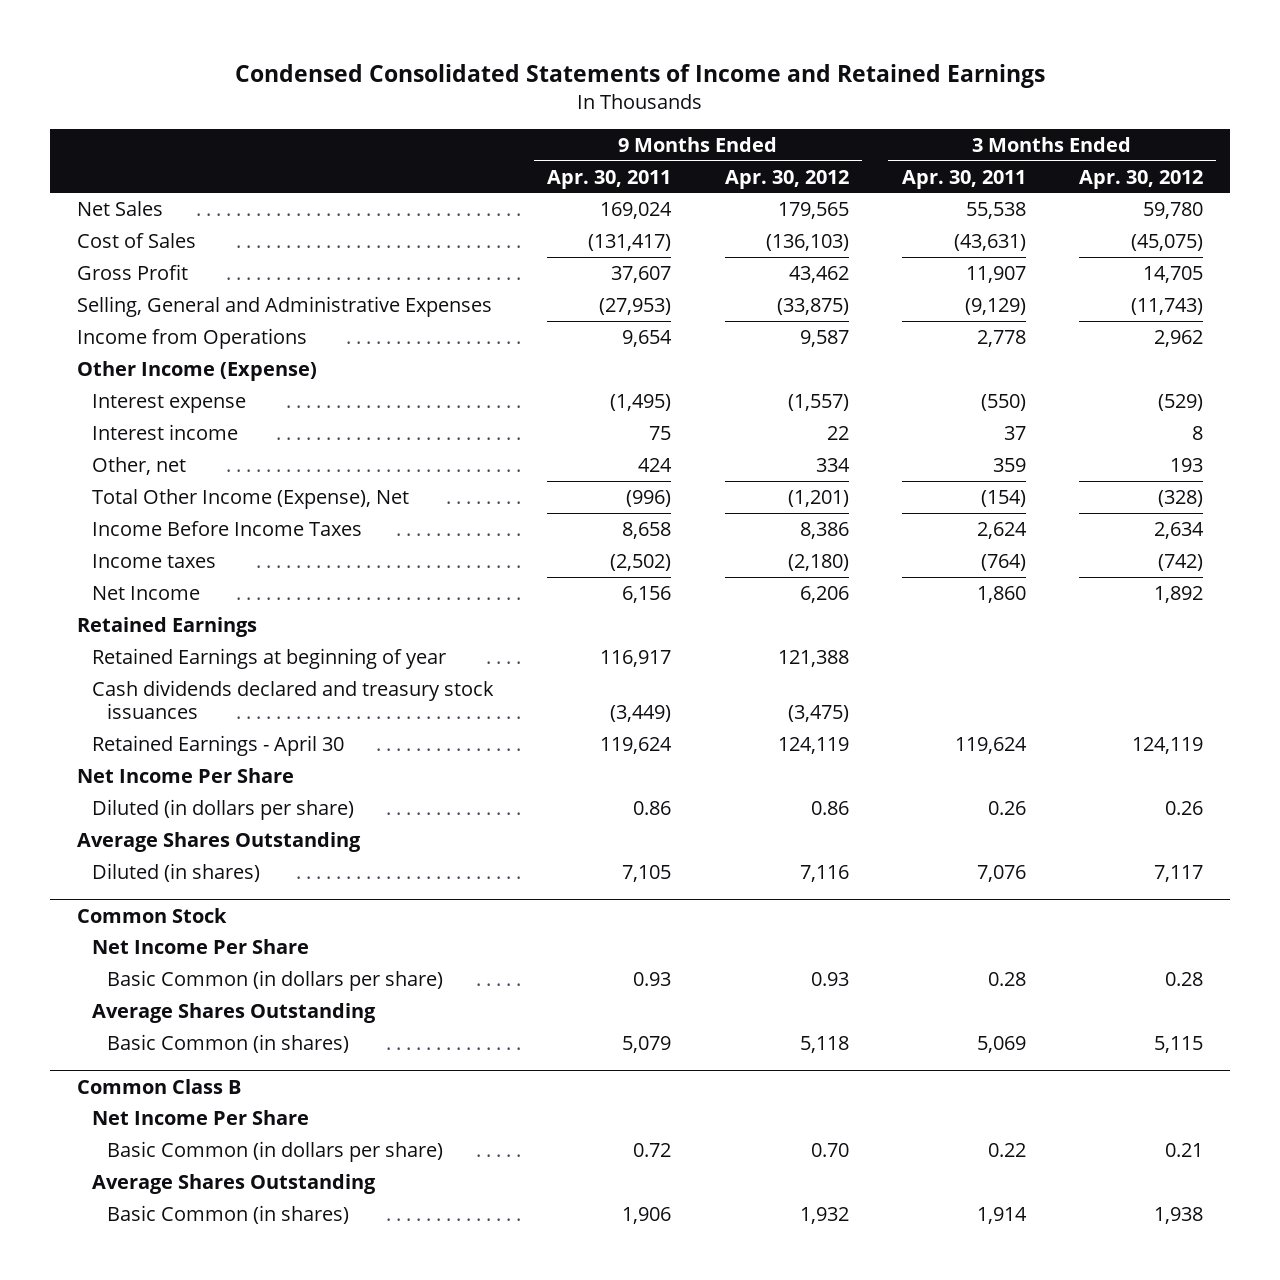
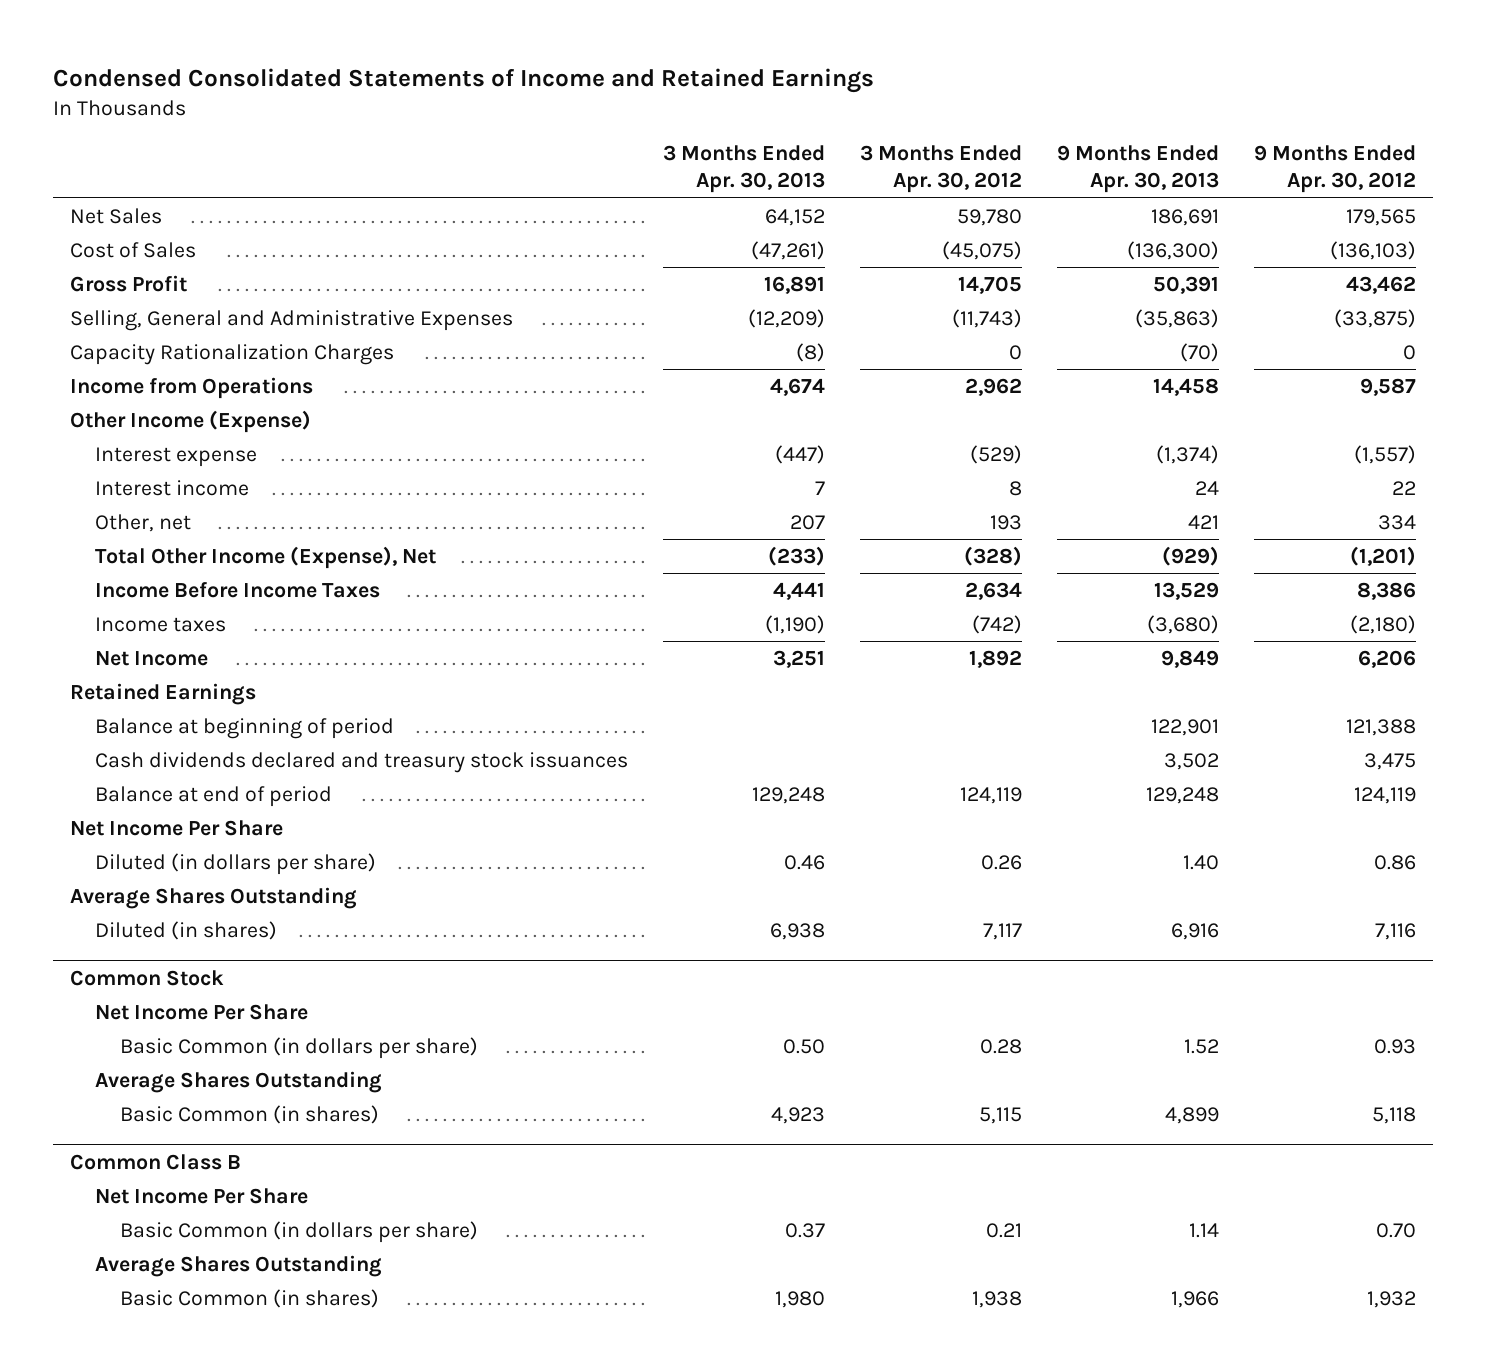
[547,169,672,189] Apr. 30, 2011 -> none
[901,169,1026,189] Apr. 30, 2011 -> none
none -> [662,144,825,194] 3 Months Ended Apr. 30, 2013
none -> [1056,144,1219,194] 9 Months Ended Apr. 30, 2013
none -> [70,343,395,365] Capacity Rationalization Charges
[92,647,447,669] Retained Earnings at beginning of year -> [94,717,394,739] Balance at beginning of period
[787,705,849,723] (3,475) -> [1363,752,1416,770] 3,475
[92,734,345,756] Retained Earnings - April 30 -> [94,785,332,807] Balance at end of period

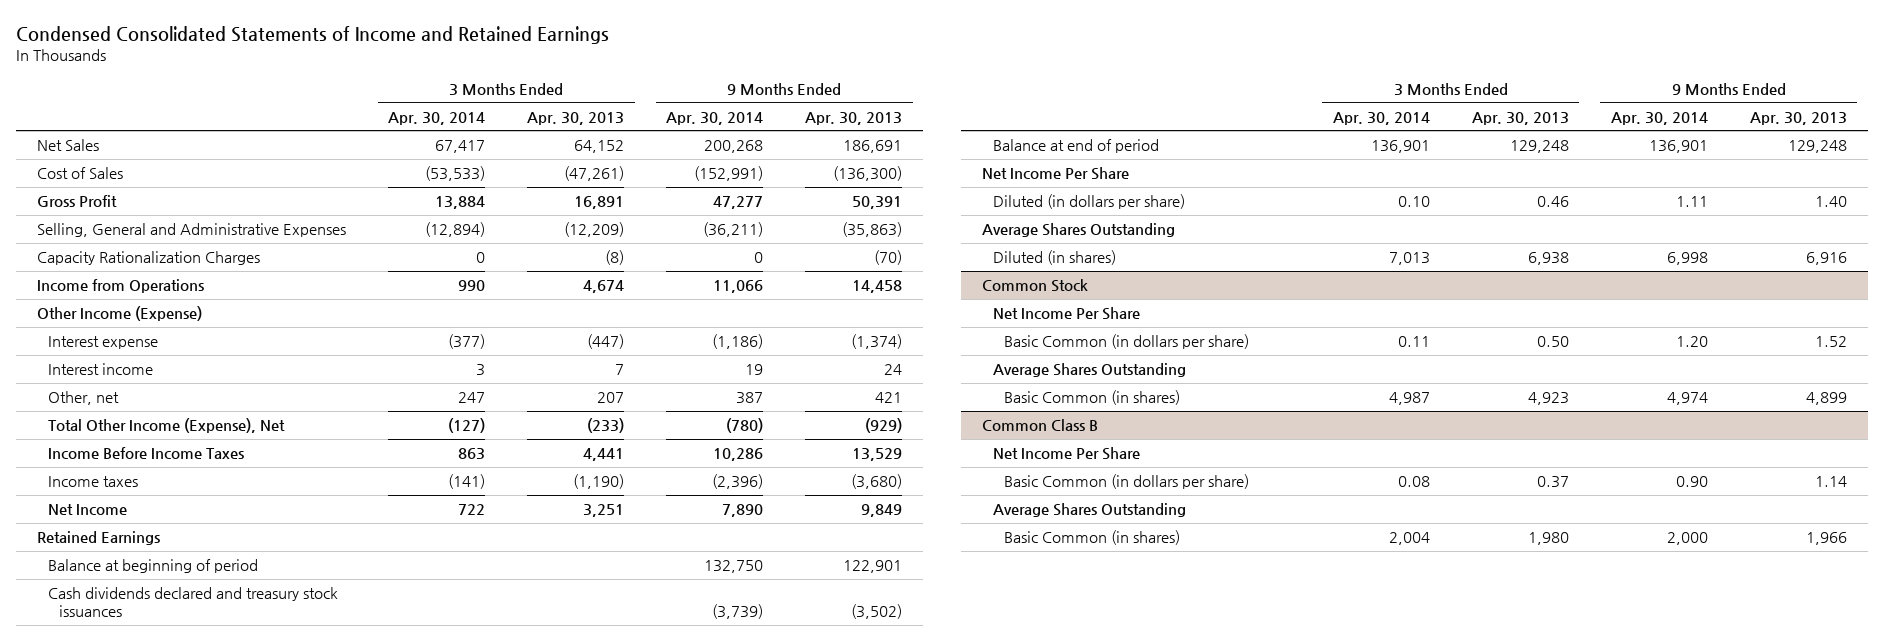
[859,144,1022,194] 3 Months Ended Apr. 30, 2012 -> none
[1253,144,1416,194] 9 Months Ended Apr. 30, 2012 -> none
none -> [388,111,486,125] Apr. 30, 2014
none -> [666,111,764,125] Apr. 30, 2014
[1163,752,1219,770] 3,502 -> [851,604,903,620] (3,502)

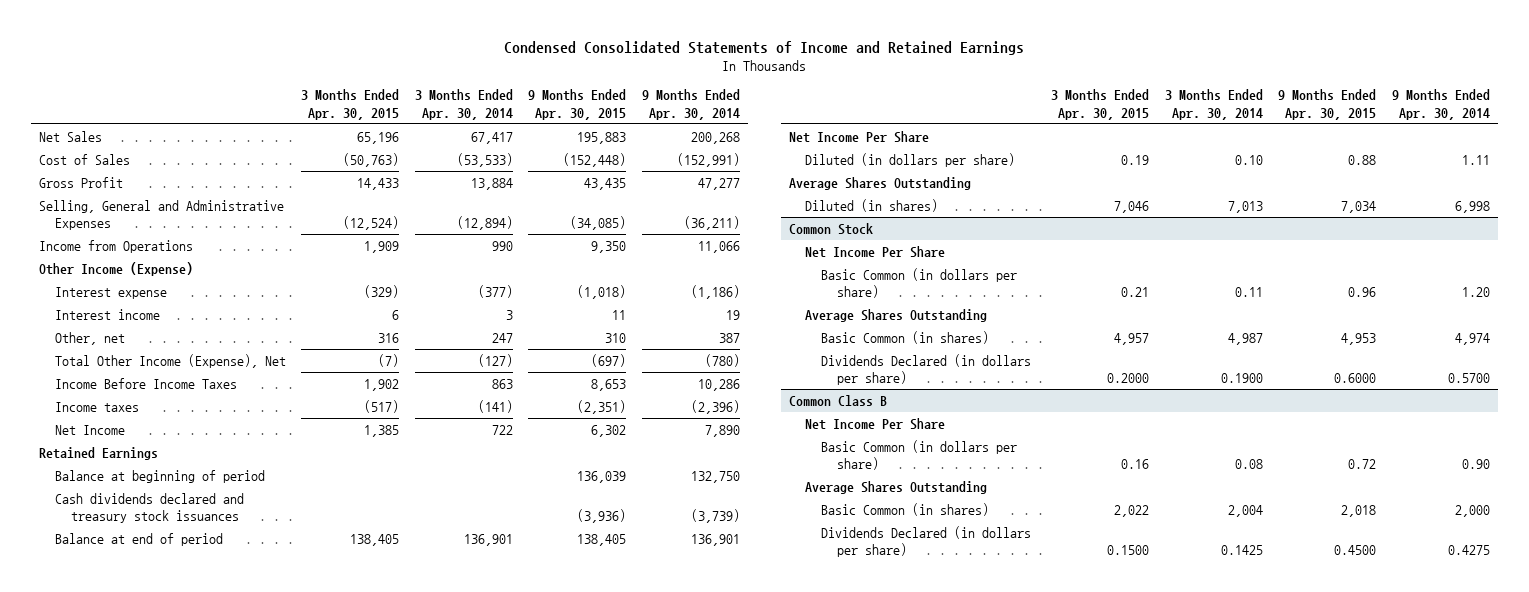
[527,111,625,125] Apr. 30, 2013 -> none
[805,111,903,125] Apr. 30, 2013 -> none
none -> [301,89,400,120] 3 Months Ended Apr. 30, 2015
none -> [528,89,627,120] 9 Months Ended Apr. 30, 2015
[37,251,261,266] Capacity Rationalization Charges -> none
none -> [820,353,1031,386] Dividends Declared (in dollars per share)
none -> [820,525,1031,558] Dividends Declared (in dollars per share)

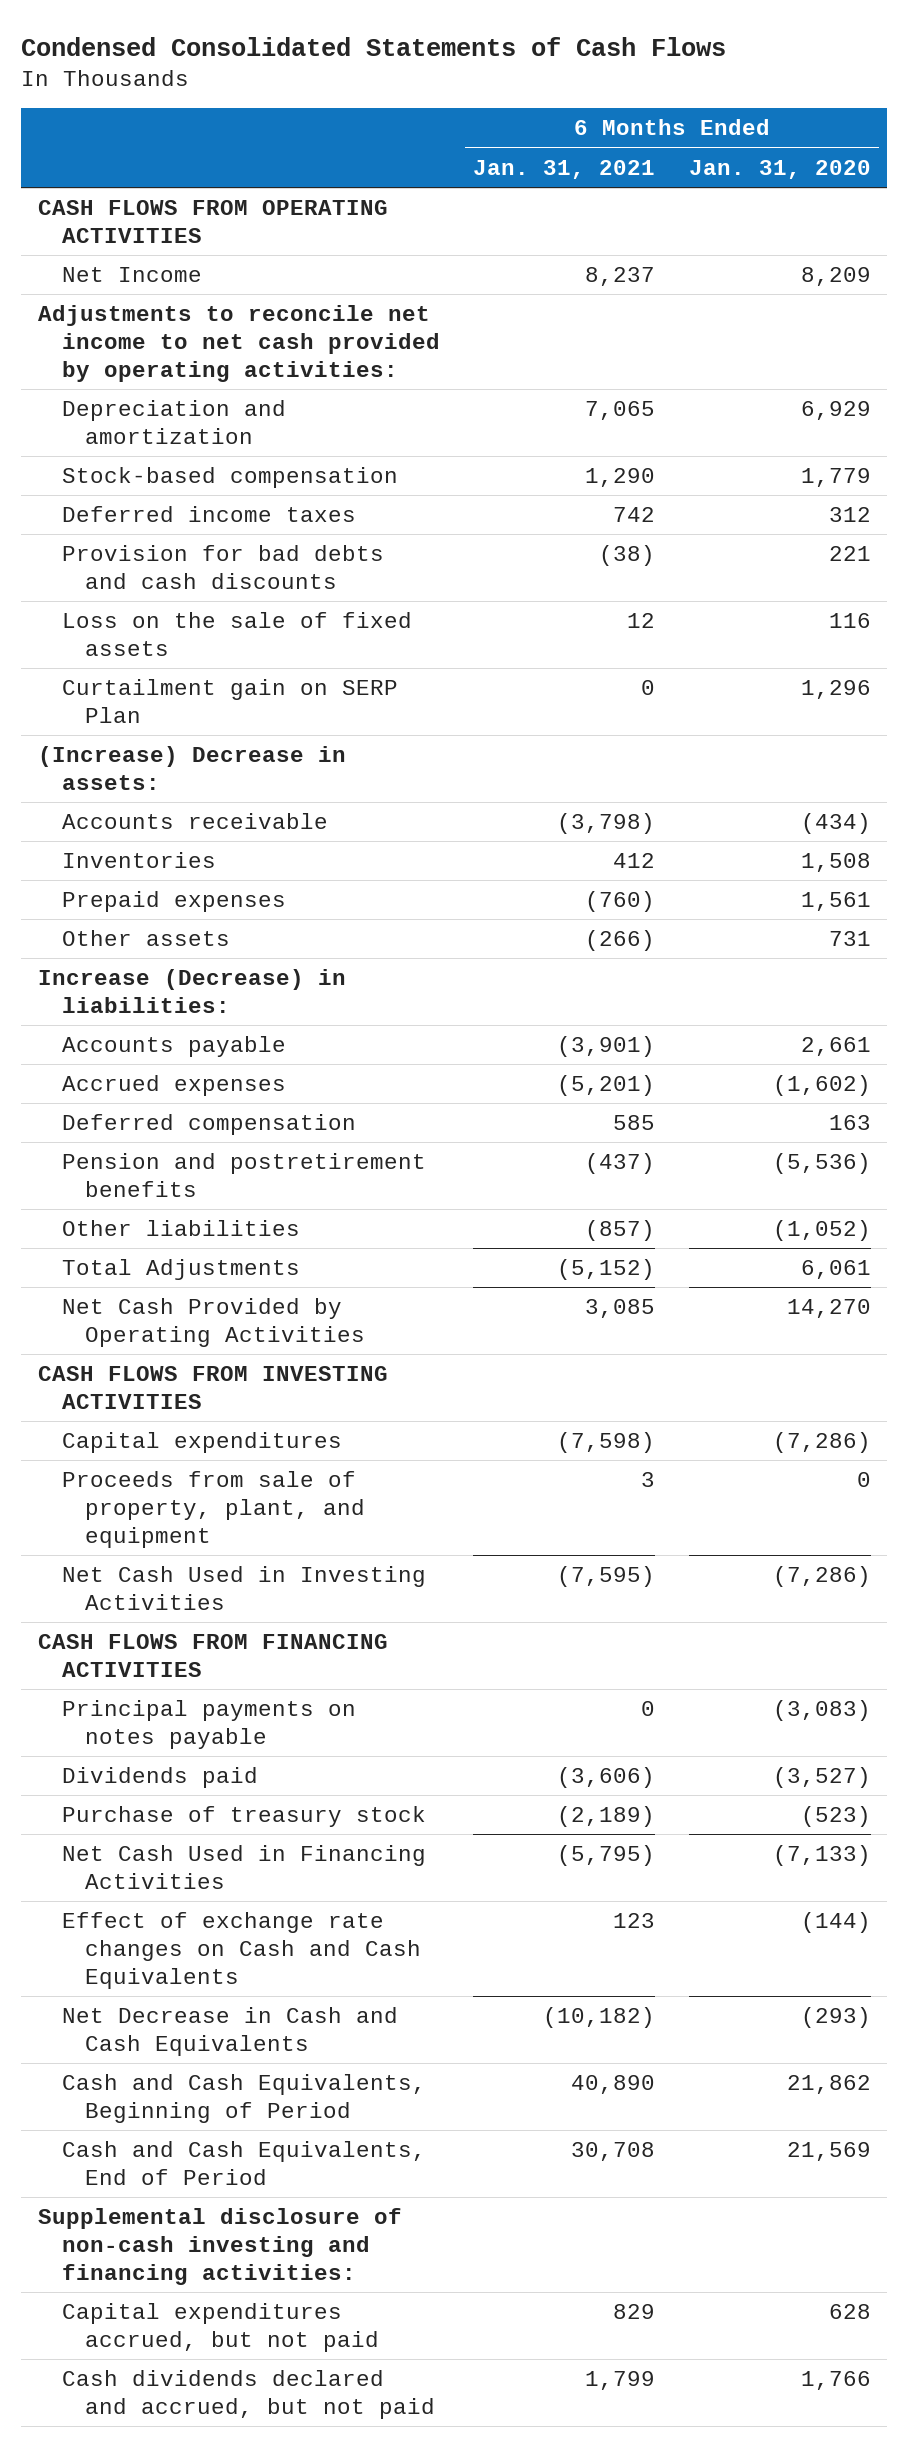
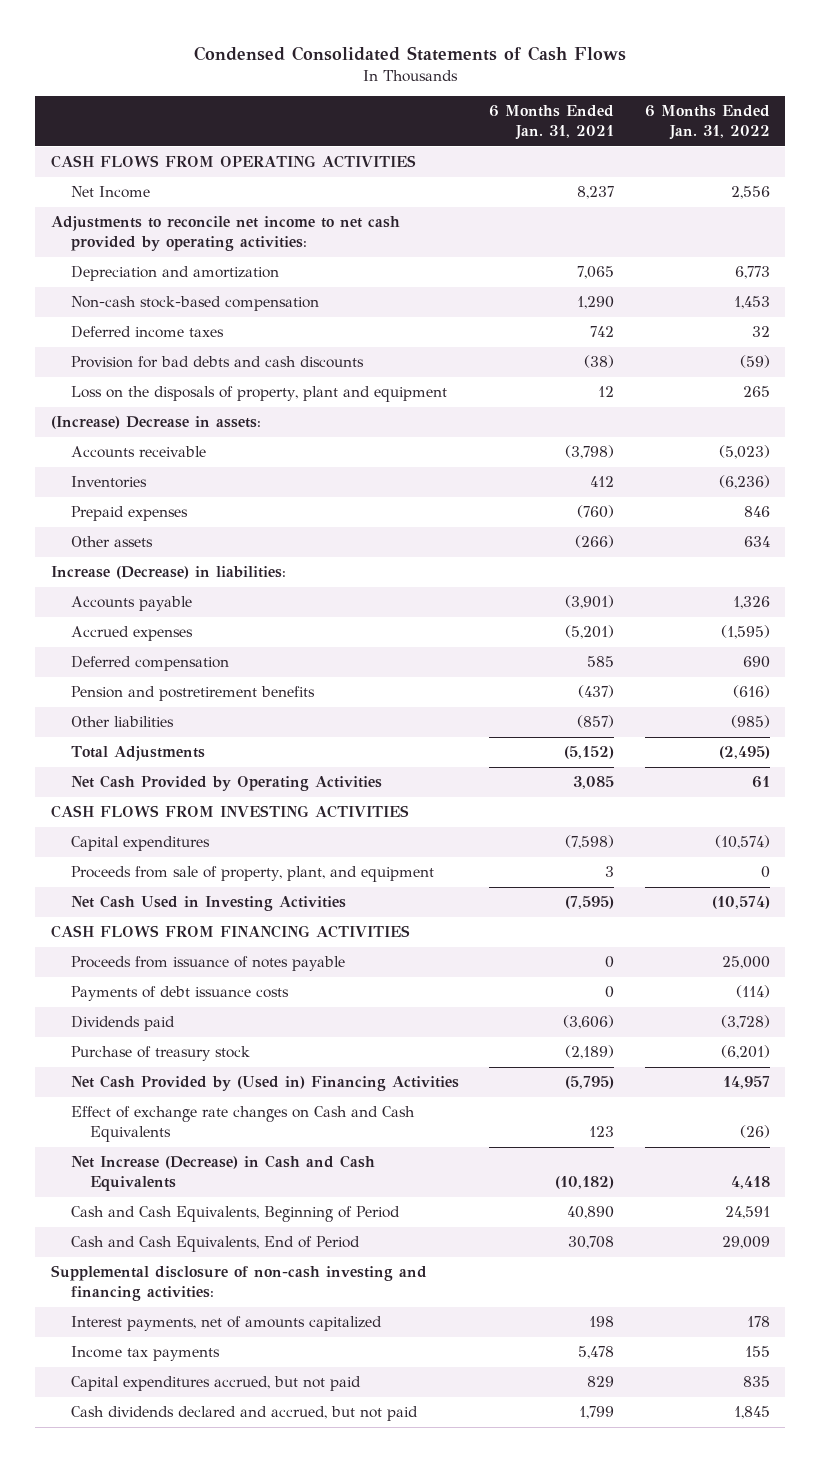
[688,159,871,179] Jan. 31, 2020 -> none
none -> [644,105,770,141] 6 Months Ended Jan. 31, 2022
[61,467,398,489] Stock-based compensation -> [70,296,319,312] Non-cash stock-based compensation
[61,679,398,724] Curtailment gain on SERP Plan -> none
[61,612,412,657] Loss on the sale of fixed assets -> [70,386,447,403] Loss on the disposals of property, plant and equipment
[61,1700,356,1750] Principal payments on notes payable -> none
none -> [70,956,345,972] Proceeds from issuance of notes payable
none -> [70,986,289,1002] Payments of debt issuance costs
[61,1845,426,1890] Net Cash Used in Financing Activities -> [70,1075,459,1092] Net Cash Provided by (Used in) Financing Activities
[61,2007,398,2057] Net Decrease in Cash and Cash Equivalents -> [70,1155,375,1192] Net Increase (Decrease) in Cash and Cash Equivalents
none -> [70,1316,382,1332] Interest payments, net of amounts capitalized
none -> [70,1346,220,1362] Income tax payments

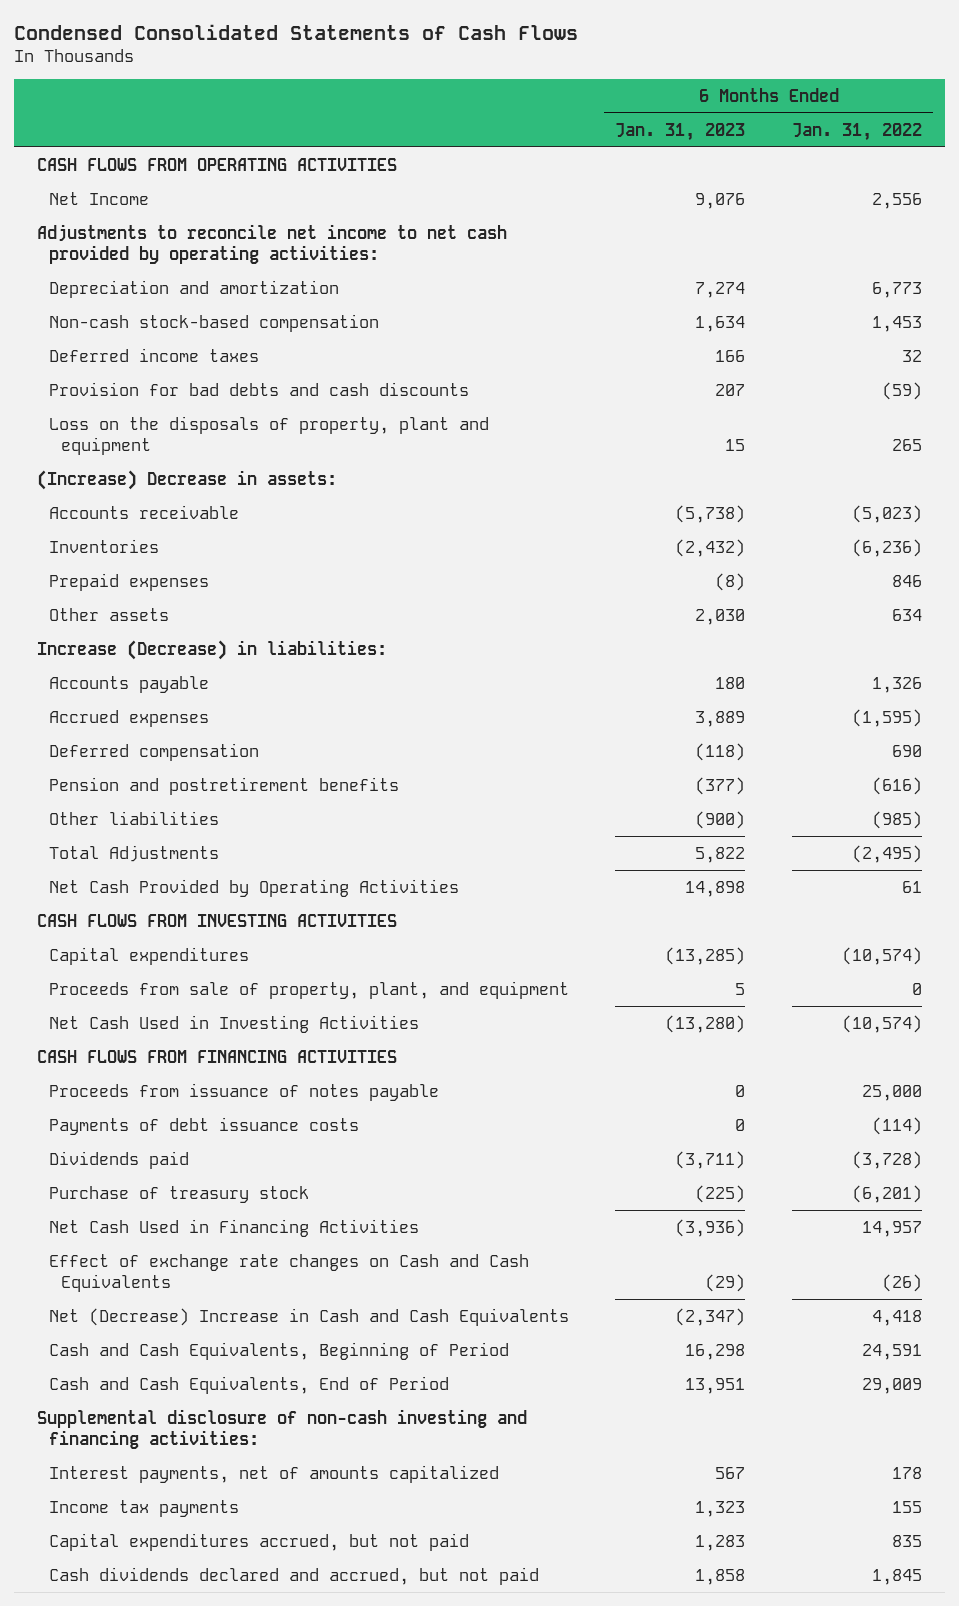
[489,105,615,141] 6 Months Ended Jan. 31, 2021 -> none
none -> [615,122,746,141] Jan. 31, 2023
[70,1075,459,1092] Net Cash Provided by (Used in) Financing Activities -> [48,1218,419,1237] Net Cash Used in Financing Activities
[70,1155,375,1192] Net Increase (Decrease) in Cash and Cash Equivalents -> [48,1307,569,1326] Net (Decrease) Increase in Cash and Cash Equivalents

